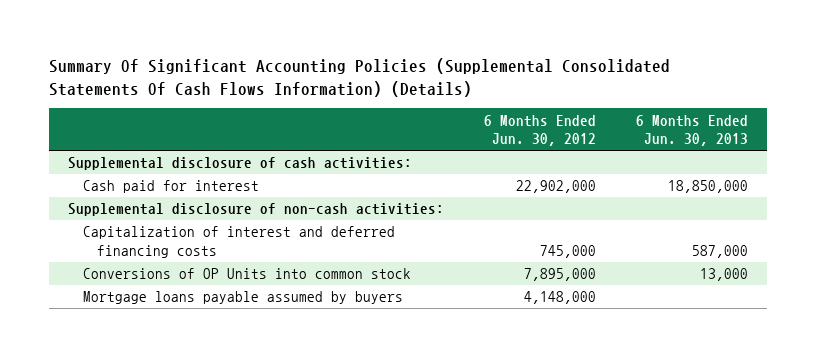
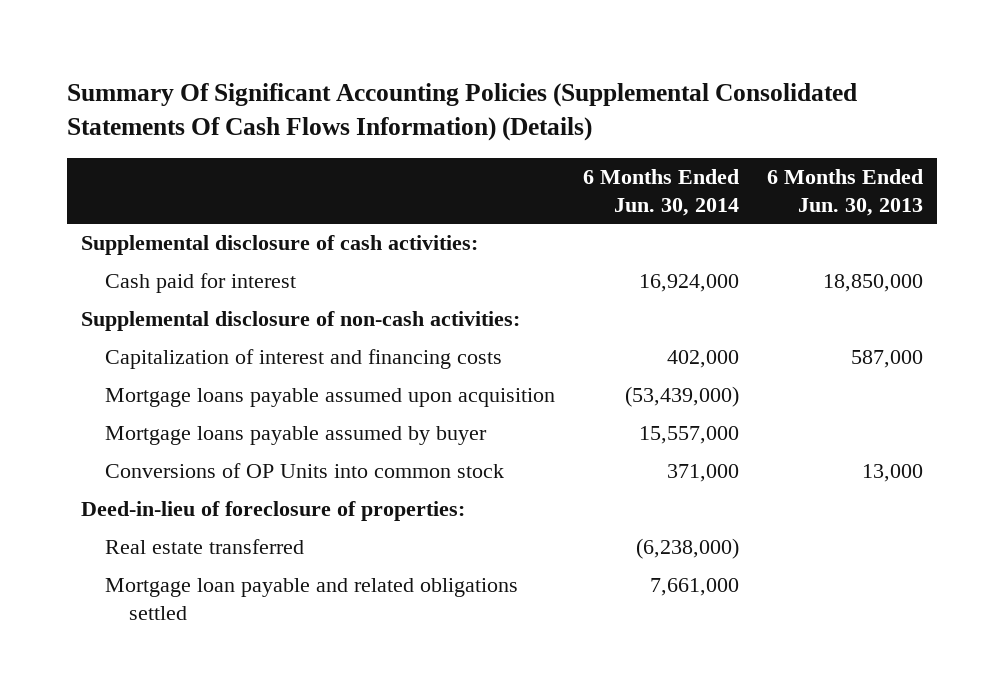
[484,114,597,147] 6 Months Ended Jun. 30, 2012 -> none
none -> [583,168,740,216] 6 Months Ended Jun. 30, 2014
[82,226,395,258] Capitalization of interest and deferred financing costs -> [104,348,502,369] Capitalization of interest and financing costs
none -> [104,387,555,407] Mortgage loans payable assumed upon acquisition
none -> [104,425,487,445] Mortgage loans payable assumed by buyer
[82,291,403,305] Mortgage loans payable assumed by buyers -> none
none -> [80,500,465,521] Deed-in-lieu of foreclosure of properties:
none -> [104,538,304,554] Real estate transferred
none -> [104,577,518,621] Mortgage loan payable and related obligations settled

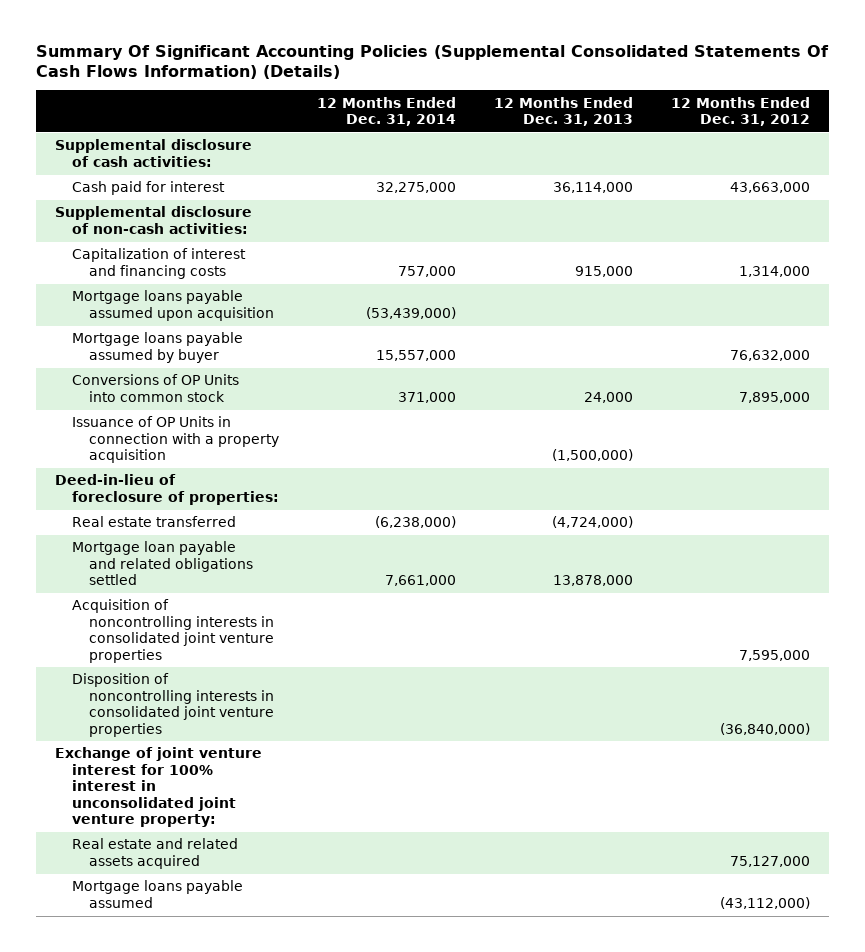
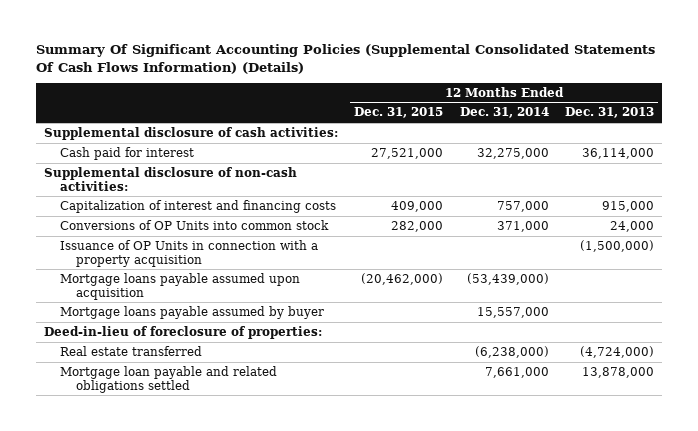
[671,96,811,127] 12 Months Ended Dec. 31, 2012 -> none
none -> [354,107,444,119] Dec. 31, 2015
[71,290,274,321] Mortgage loans payable assumed upon acquisition -> [60,272,301,300] Mortgage loans payable assumed upon acquisition
[71,332,243,363] Mortgage loans payable assumed by buyer -> [60,305,325,319] Mortgage loans payable assumed by buyer
[71,599,274,663] Acquisition of noncontrolling interests in consolidated joint venture properties -> none
[71,673,274,737] Disposition of noncontrolling interests in consolidated joint venture properties -> none
[54,747,262,828] Exchange of joint venture interest for 100% interest in unconsolidated joint venture property: -> none
[71,838,238,869] Real estate and related assets acquired -> none
[71,880,243,908] Mortgage loans payable assumed -> none

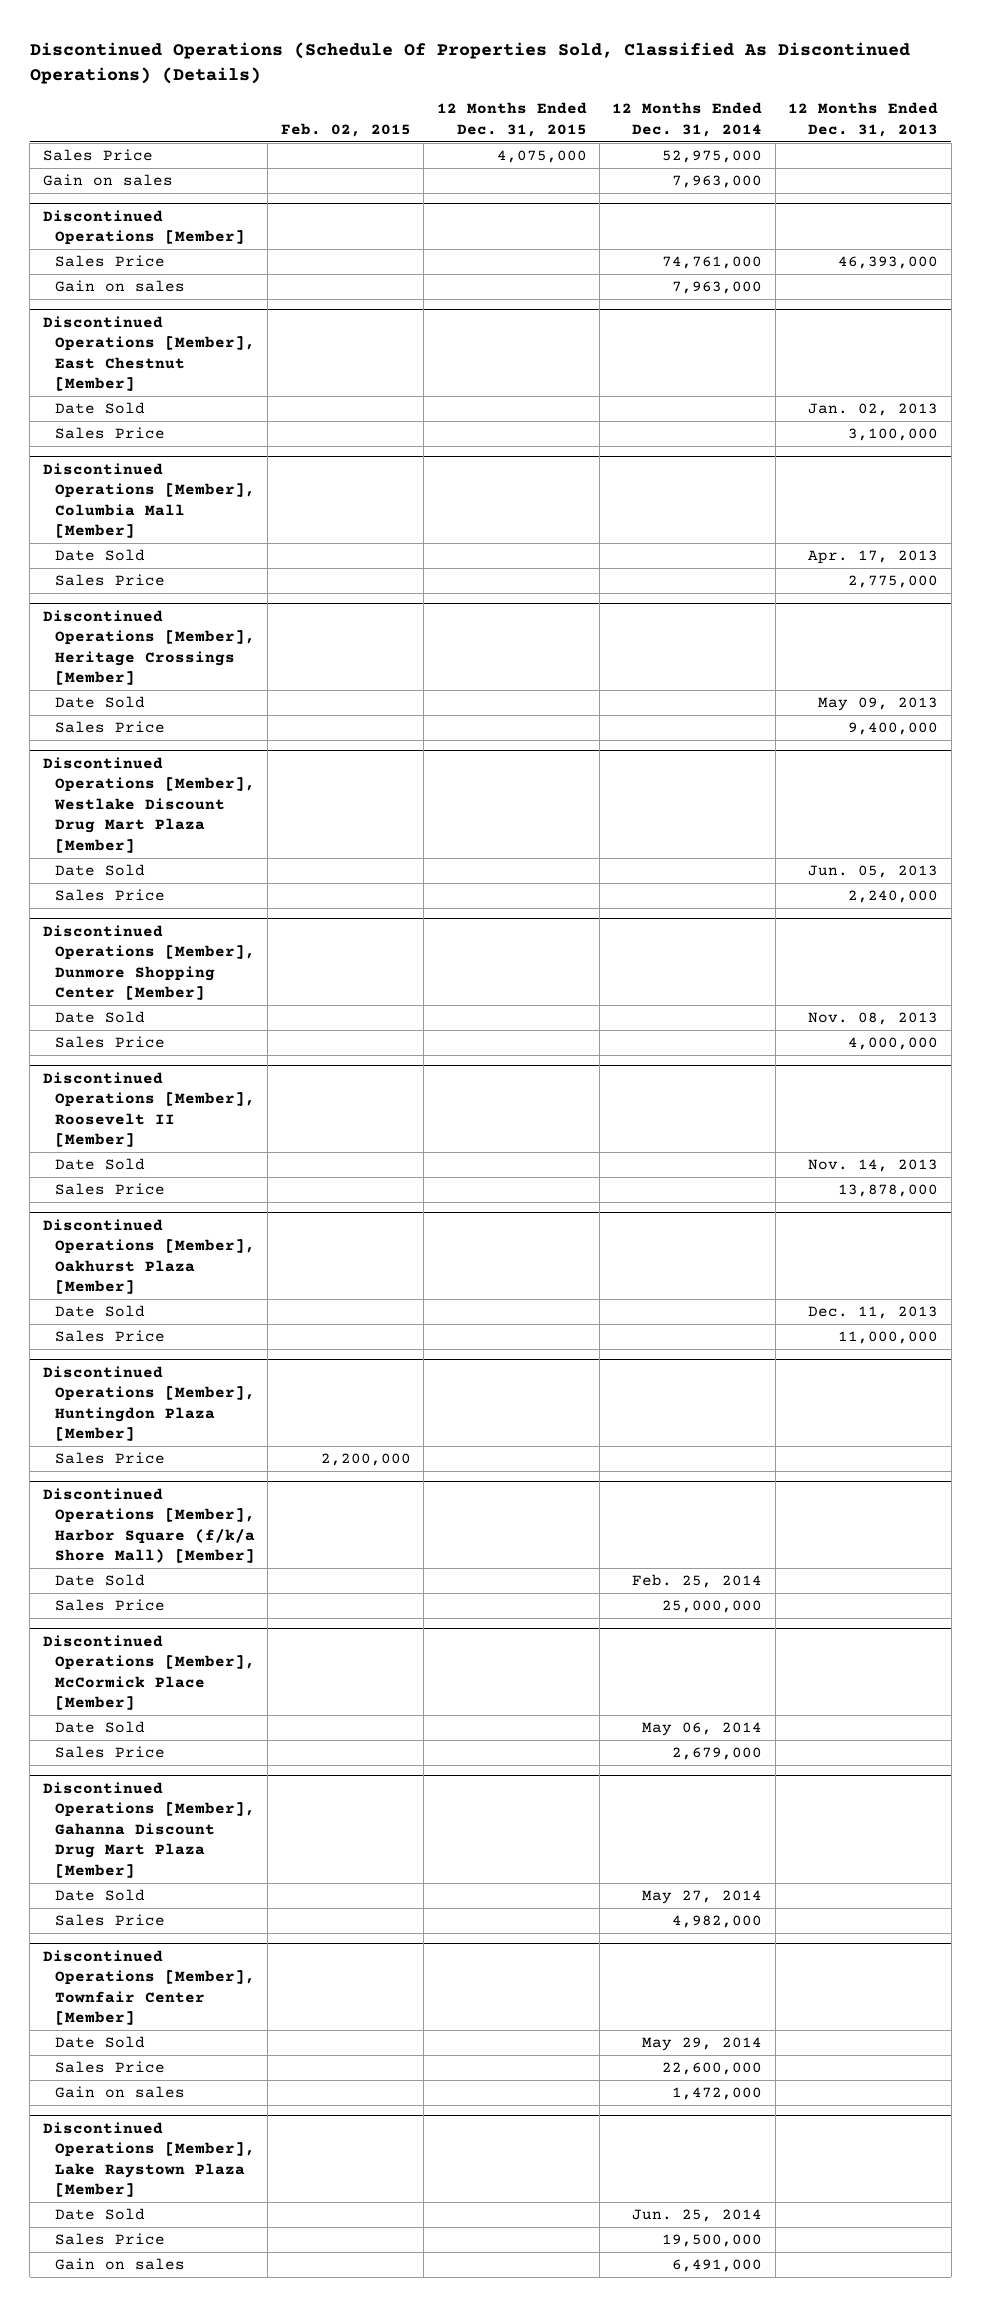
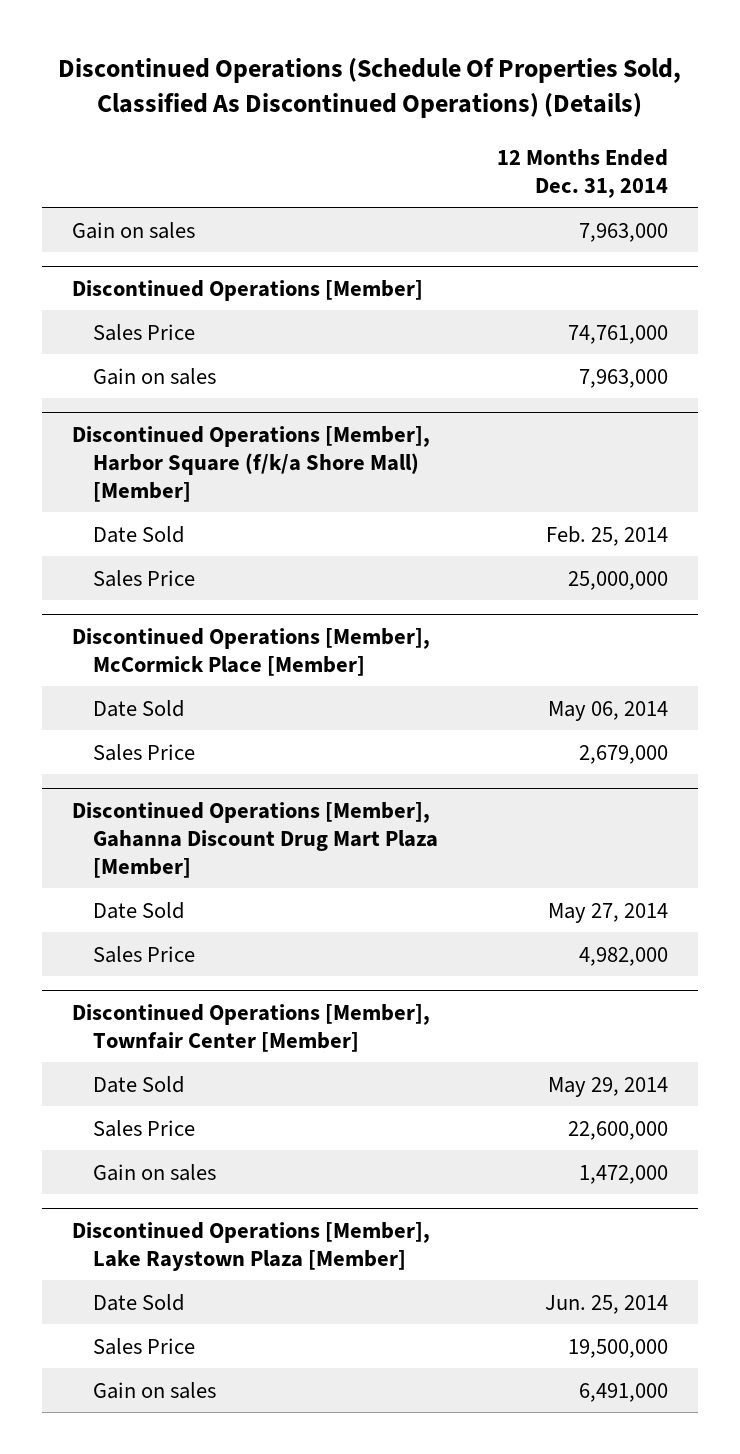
[280,122,411,137] Feb. 02, 2015 -> none
[436,102,587,137] 12 Months Ended Dec. 31, 2015 -> none
[788,102,939,137] 12 Months Ended Dec. 31, 2013 -> none
[42,149,153,162] Sales Price -> none
[42,315,255,392] Discontinued Operations [Member], East Chestnut [Member] -> none
[54,402,145,415] Date Sold -> none
[54,427,165,440] Sales Price -> none
[42,462,255,539] Discontinued Operations [Member], Columbia Mall [Member] -> none
[54,549,145,562] Date Sold -> none
[54,574,165,587] Sales Price -> none
[42,609,255,686] Discontinued Operations [Member], Heritage Crossings [Member] -> none
[54,696,145,709] Date Sold -> none
[54,721,165,734] Sales Price -> none
[42,756,255,853] Discontinued Operations [Member], Westlake Discount Drug Mart Plaza [Member] -> none
[54,864,145,877] Date Sold -> none
[54,889,165,902] Sales Price -> none
[42,924,255,1001] Discontinued Operations [Member], Dunmore Shopping Center [Member] -> none
[54,1011,145,1024] Date Sold -> none
[54,1036,165,1049] Sales Price -> none
[42,1071,255,1148] Discontinued Operations [Member], Roosevelt II [Member] -> none
[54,1158,145,1171] Date Sold -> none
[54,1183,165,1196] Sales Price -> none
[42,1218,255,1295] Discontinued Operations [Member], Oakhurst Plaza [Member] -> none
[54,1305,145,1318] Date Sold -> none
[54,1330,165,1343] Sales Price -> none
[42,1365,255,1442] Discontinued Operations [Member], Huntingdon Plaza [Member] -> none
[54,1452,165,1465] Sales Price -> none

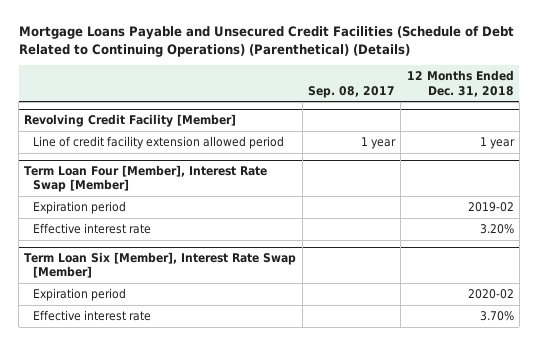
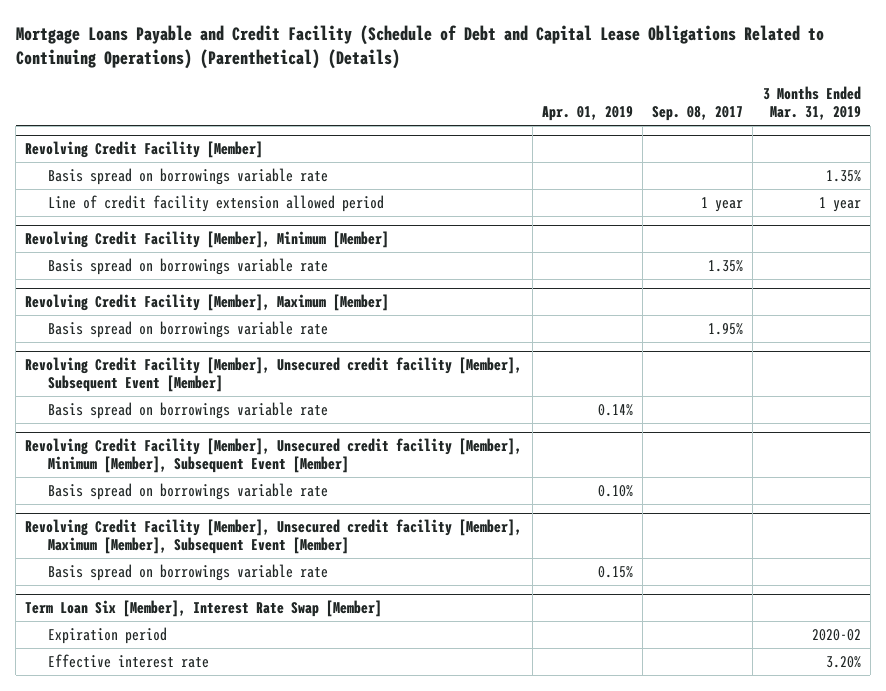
[18,26,514,58] Mortgage Loans Payable and Unsecured Credit Facilities (Schedule of Debt Related to Continuing Operations) (Parenthetical) (Details) -> [15,24,824,70] Mortgage Loans Payable and Credit Facility (Schedule of Debt and Capital Lease Obligations Related to Continuing Operations) (Parenthetical) (Details)
[406,70,514,97] 12 Months Ended Dec. 31, 2018 -> none
none -> [541,105,633,121] Apr. 01, 2019
none -> [762,85,861,120] 3 Months Ended Mar. 31, 2019
none -> [47,168,328,186] Basis spread on borrowings variable rate
[24,165,268,193] Term Loan Four [Member], Interest Rate Swap [Member] -> none
[33,201,127,215] Expiration period -> none
[33,223,152,235] Effective interest rate -> none
none -> [25,231,390,249] Revolving Credit Facility [Member], Minimum [Member]
none -> [47,258,328,276] Basis spread on borrowings variable rate
none -> [25,294,390,312] Revolving Credit Facility [Member], Maximum [Member]
none -> [47,321,328,339] Basis spread on borrowings variable rate
none -> [25,357,523,393] Revolving Credit Facility [Member], Unsecured credit facility [Member], Subsequent Event [Member]
none -> [47,402,328,420] Basis spread on borrowings variable rate
none -> [25,438,523,474] Revolving Credit Facility [Member], Unsecured credit facility [Member], Minimum [Member], Subsequent Event [Member]
none -> [47,483,328,501] Basis spread on borrowings variable rate
none -> [25,519,523,555] Revolving Credit Facility [Member], Unsecured credit facility [Member], Maximum [Member], Subsequent Event [Member]
none -> [47,564,328,582] Basis spread on borrowings variable rate

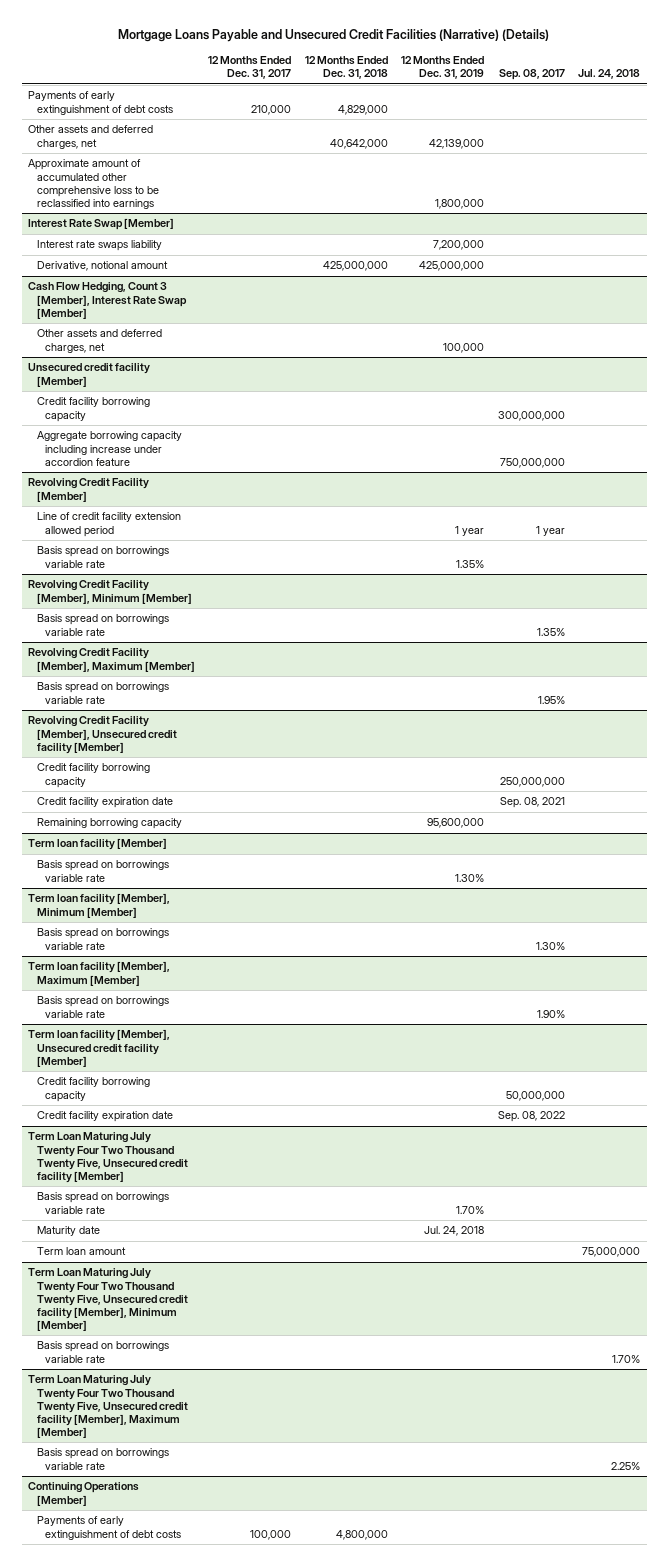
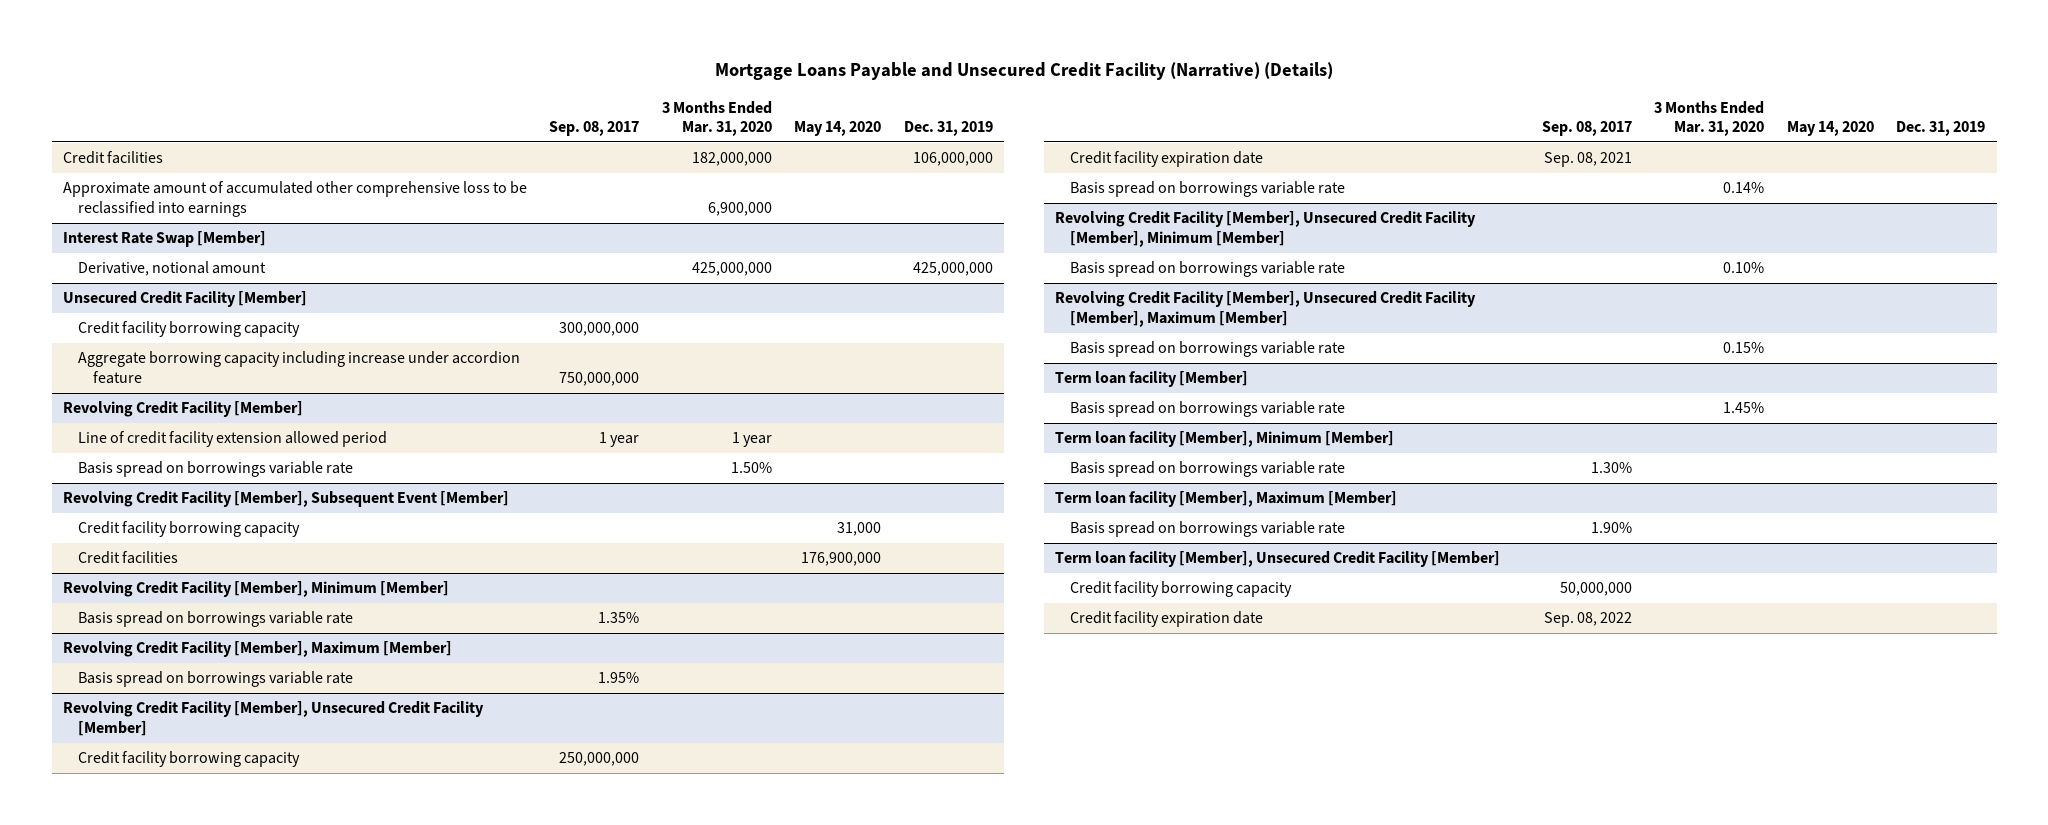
[118,28,550,42] Mortgage Loans Payable and Unsecured Credit Facilities (Narrative) (Details) -> [715,62,1334,81] Mortgage Loans Payable and Unsecured Credit Facility (Narrative) (Details)
[208,56,292,80] 12 Months Ended Dec. 31, 2017 -> none
[304,56,388,80] 12 Months Ended Dec. 31, 2018 -> none
[401,56,485,80] 12 Months Ended Dec. 31, 2019 -> none
[577,69,640,80] Jul. 24, 2018 -> none
none -> [661,100,772,137] 3 Months Ended Mar. 31, 2020
none -> [794,121,882,137] May 14, 2020
none -> [904,121,994,137] Dec. 31, 2019
[28,91,173,115] Payments of early extinguishment of debt costs -> none
[28,125,154,149] Other assets and deferred charges, net -> none
none -> [62,151,163,165] Credit facilities
[36,240,162,252] Interest rate swaps liability -> none
[28,282,187,319] Cash Flow Hedging, Count 3 [Member], Interest Rate Swap [Member] -> none
[36,329,162,353] Other assets and deferred charges, net -> none
[28,363,151,387] Unsecured credit facility [Member] -> [62,291,307,308] Unsecured Credit Facility [Member]
none -> [62,491,509,508] Revolving Credit Facility [Member], Subsequent Event [Member]
none -> [77,521,300,538] Credit facility borrowing capacity
none -> [77,551,178,565] Credit facilities
[28,716,177,754] Revolving Credit Facility [Member], Unsecured credit facility [Member] -> [62,701,484,736] Revolving Credit Facility [Member], Unsecured Credit Facility [Member]
[36,818,182,830] Remaining borrowing capacity -> none
none -> [1070,181,1346,198] Basis spread on borrowings variable rate
none -> [1055,211,1477,247] Revolving Credit Facility [Member], Unsecured Credit Facility [Member], Minimum [Member]
none -> [1070,261,1346,278] Basis spread on borrowings variable rate
none -> [1055,291,1477,327] Revolving Credit Facility [Member], Unsecured Credit Facility [Member], Maximum [Member]
none -> [1070,341,1346,358] Basis spread on borrowings variable rate
[28,1029,171,1067] Term loan facility [Member], Unsecured credit facility [Member] -> [1055,551,1501,568] Term loan facility [Member], Unsecured Credit Facility [Member]
[28,1132,188,1183] Term Loan Maturing July Twenty Four Two Thousand Twenty Five, Unsecured credit facility [Member] -> none
[36,1192,169,1214] Basis spread on borrowings variable rate -> none
[36,1226,100,1237] Maturity date -> none
[36,1247,126,1256] Term loan amount -> none
[28,1268,188,1331] Term Loan Maturing July Twenty Four Two Thousand Twenty Five, Unsecured credit facility [Member], Minimum [Member] -> none
[36,1341,169,1363] Basis spread on borrowings variable rate -> none
[28,1375,188,1438] Term Loan Maturing July Twenty Four Two Thousand Twenty Five, Unsecured credit facility [Member], Maximum [Member] -> none
[36,1448,169,1470] Basis spread on borrowings variable rate -> none
[28,1482,140,1506] Continuing Operations [Member] -> none
[36,1516,182,1540] Payments of early extinguishment of debt costs -> none

